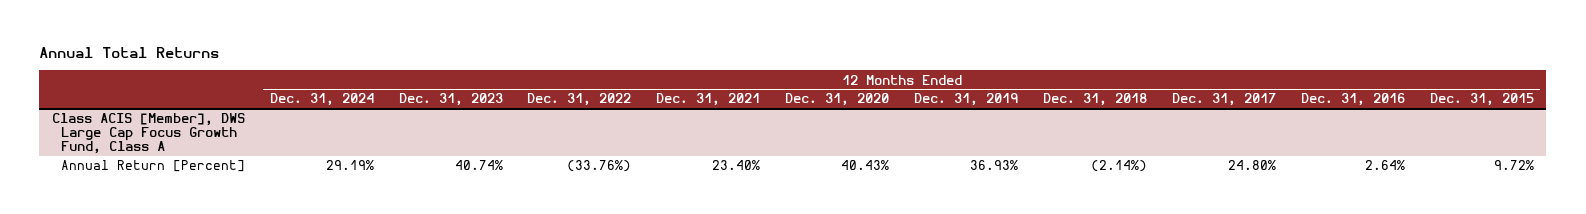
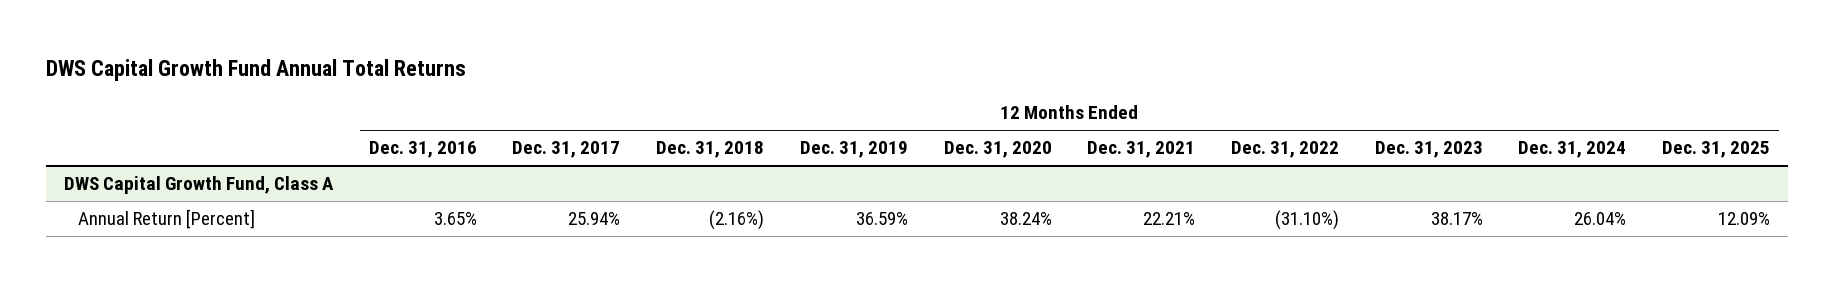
[39,47,220,59] Annual Total Returns -> [46,58,467,81] DWS Capital Growth Fund Annual Total Returns
[1429,93,1534,107] Dec. 31, 2015 -> none
none -> [1662,141,1771,159] Dec. 31, 2025
[51,113,245,155] Class ACIS [Member], DWS Large Cap Focus Growth Fund, Class A -> none
none -> [63,176,334,195] DWS Capital Growth Fund, Class A
[325,160,374,171] 29.19% -> [1574,212,1627,226] 26.04%
[454,160,503,171] 40.74% -> [1430,212,1483,226] 38.17%
[567,160,632,173] (33.76%) -> [1274,210,1339,231] (31.10%)
[712,160,761,171] 23.40% -> [1143,212,1196,226] 22.21%
[841,160,890,171] 40.43% -> [999,212,1052,226] 38.24%
[970,160,1019,171] 36.93% -> [855,212,908,226] 36.59%
[1091,160,1148,173] (2.14%) -> [709,210,765,231] (2.16%)
[1228,160,1277,171] 24.80% -> [568,212,621,226] 25.94%
[1365,160,1406,171] 2.64% -> [433,212,477,226] 3.65%

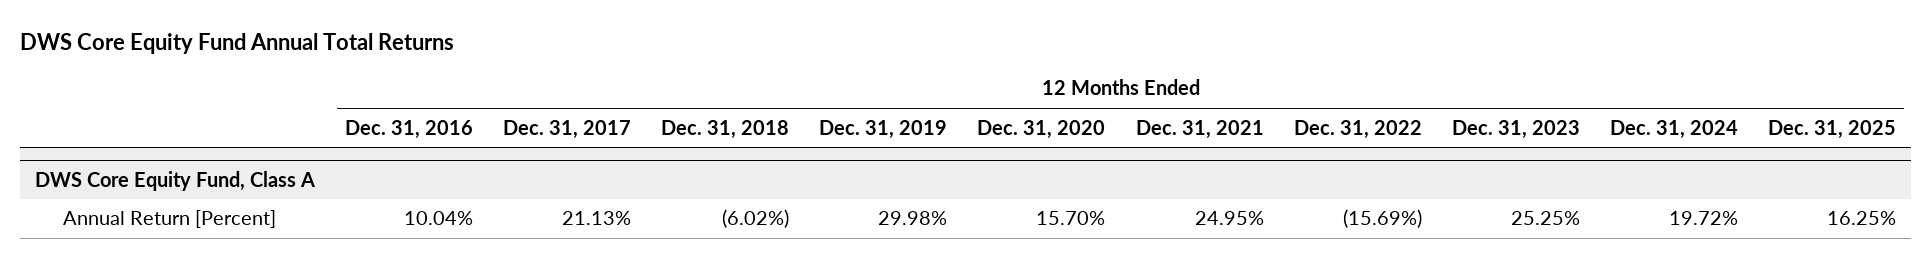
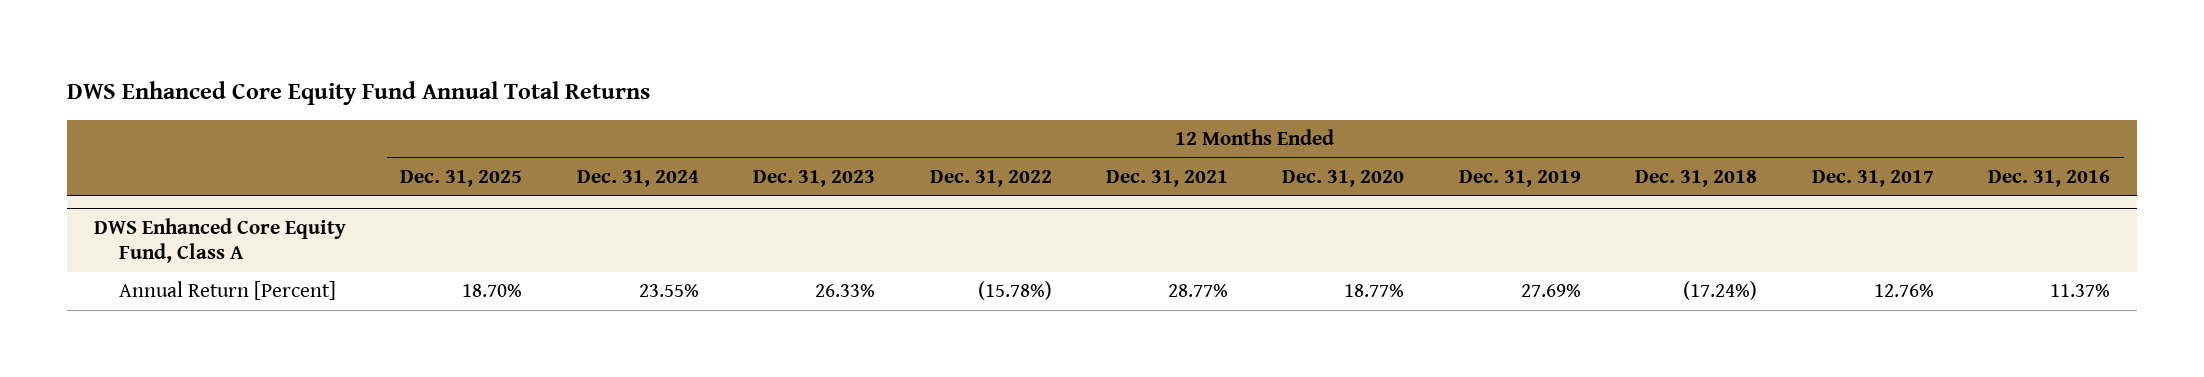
[19,32,454,54] DWS Core Equity Fund Annual Total Returns -> [66,80,650,105] DWS Enhanced Core Equity Fund Annual Total Returns
[34,170,315,191] DWS Core Equity Fund, Class A -> [94,217,347,263] DWS Enhanced Core Equity Fund, Class A
[404,211,474,226] 10.04% -> [2050,284,2111,298] 11.37%
[562,211,632,226] 21.13% -> [1873,284,1934,298] 12.76%
[722,209,790,229] (6.02%) -> [1683,281,1758,301] (17.24%)
[878,211,948,226] 29.98% -> [1520,284,1581,298] 27.69%
[1036,211,1106,226] 15.70% -> [1344,284,1405,298] 18.77%
[1194,211,1264,226] 24.95% -> [1168,284,1229,298] 28.77%
[1342,209,1422,229] (15.69%) -> [977,281,1052,301] (15.78%)
[1510,211,1580,226] 25.25% -> [815,284,876,298] 26.33%
[1668,211,1738,226] 19.72% -> [638,284,699,298] 23.55%
[1827,211,1897,226] 16.25% -> [462,284,523,298] 18.70%

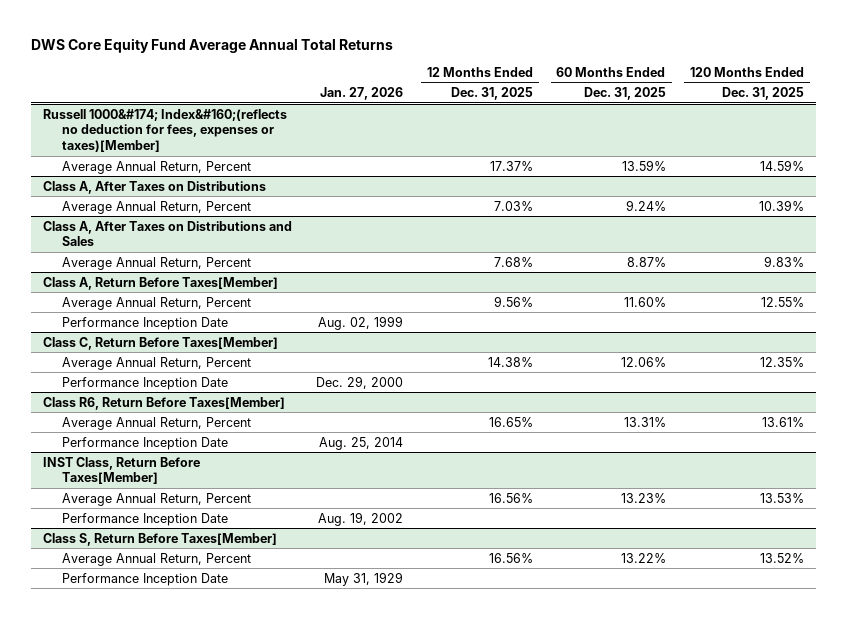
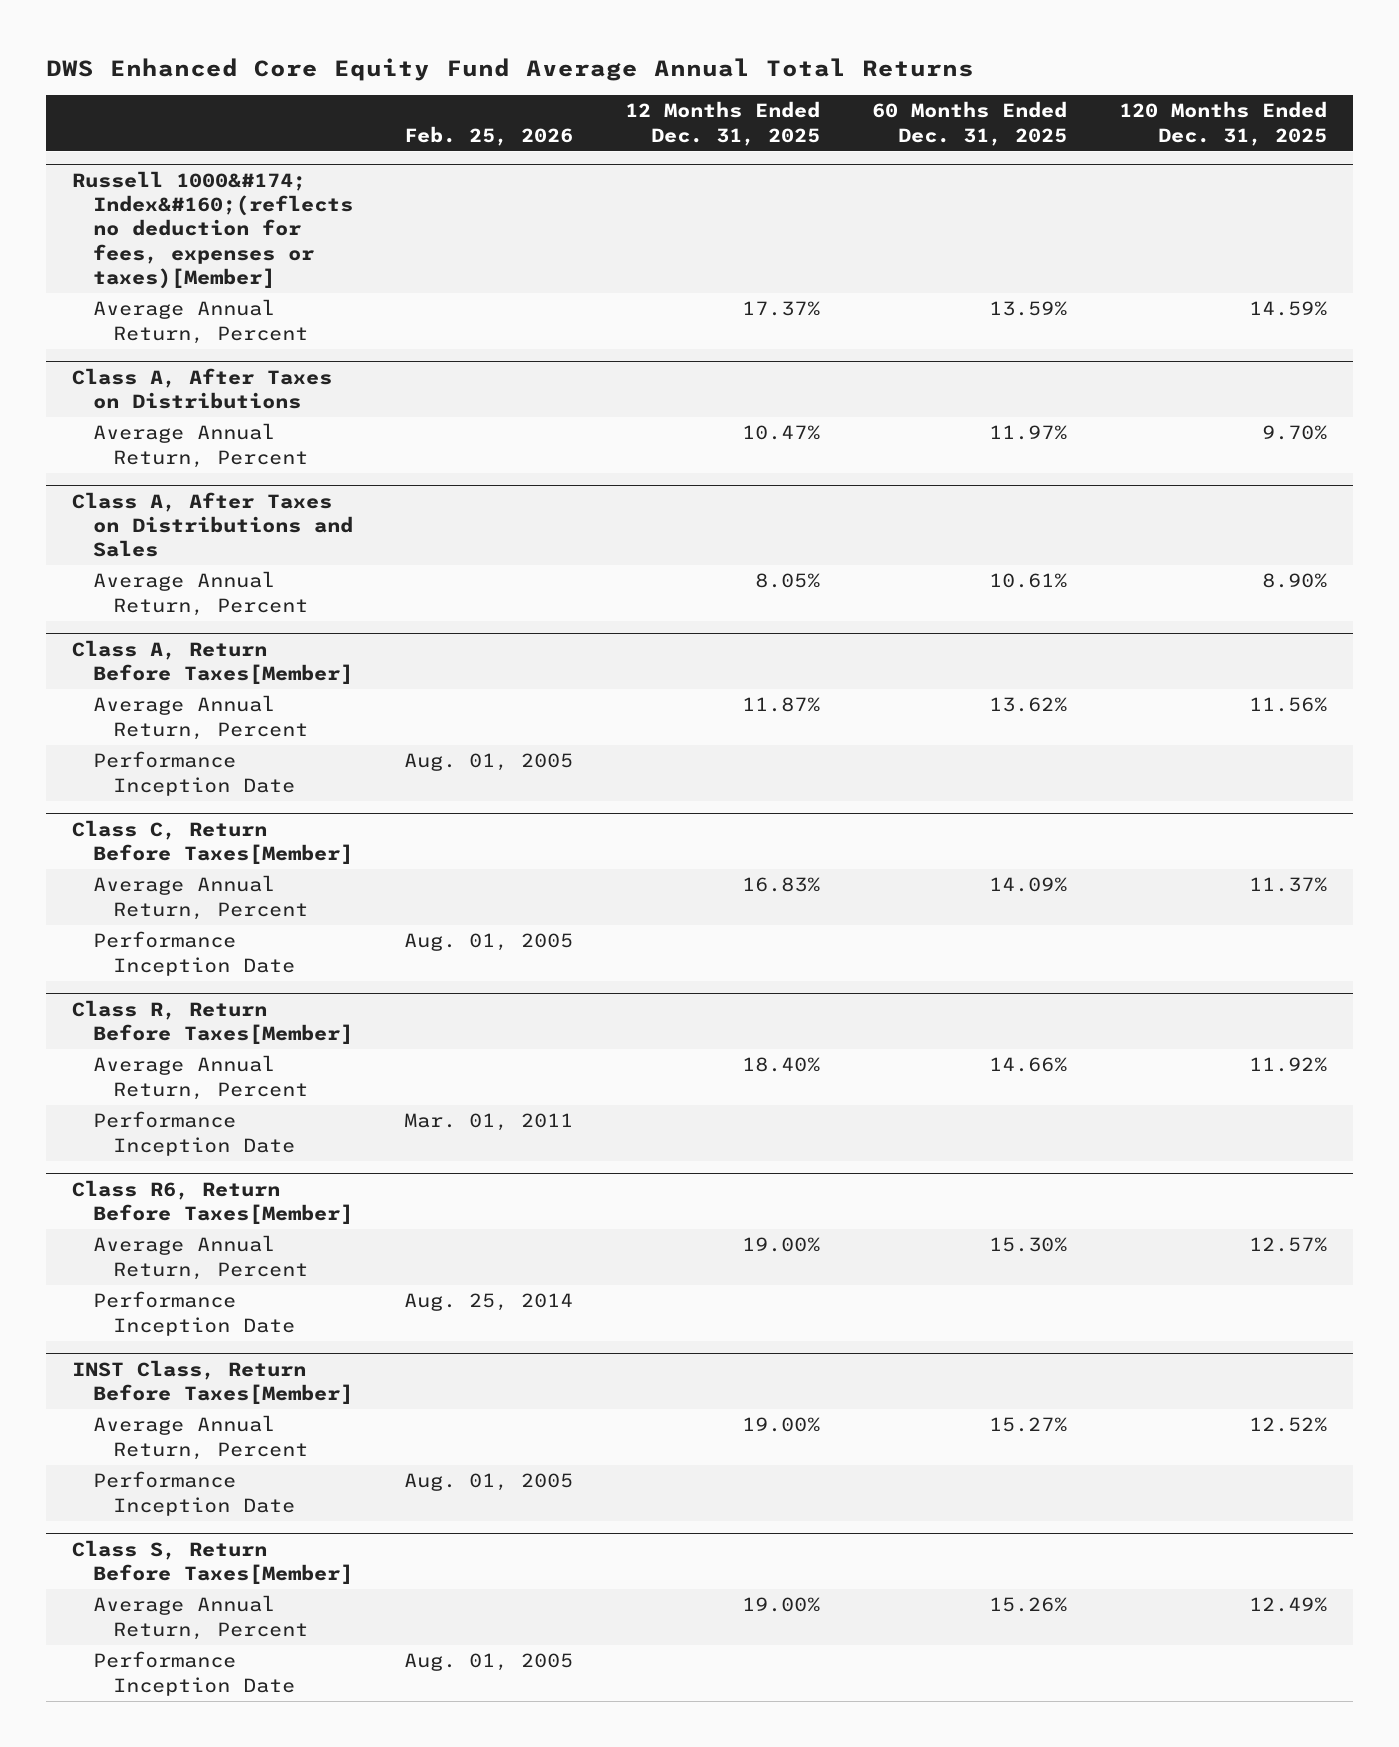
[30,37,393,53] DWS Core Equity Fund Average Annual Total Returns -> [46,57,975,81] DWS Enhanced Core Equity Fund Average Annual Total Returns
[319,86,403,100] Jan. 27, 2026 -> none
none -> [404,125,574,146] Feb. 25, 2026
[493,200,533,211] 7.03% -> [742,425,821,441] 10.47%
[625,199,666,211] 9.24% -> [988,425,1067,441] 11.97%
[758,199,804,211] 10.39% -> [1261,425,1327,441] 9.70%
[493,256,533,267] 7.68% -> [755,573,821,589] 8.05%
[626,256,666,267] 8.87% -> [988,573,1067,589] 10.61%
[763,255,804,267] 9.83% -> [1261,573,1327,589] 8.90%
[493,295,533,307] 9.56% -> [742,697,821,713] 11.87%
[623,296,666,307] 11.60% -> [988,697,1067,713] 13.62%
[760,296,804,307] 12.55% -> [1248,697,1327,713] 11.56%
[487,356,533,367] 14.38% -> [742,877,821,893] 16.83%
[620,356,666,367] 12.06% -> [988,877,1067,893] 14.09%
[759,356,804,367] 12.35% -> [1248,877,1327,893] 11.37%
none -> [72,999,353,1044] Class R, Return Before Taxes[Member]
none -> [92,1055,308,1100] Average Annual Return, Percent
none -> [92,1111,295,1156] Performance Inception Date
[488,416,533,427] 16.65% -> [742,1237,821,1253] 19.00%
[623,416,666,427] 13.31% -> [988,1237,1067,1253] 15.30%
[761,416,804,427] 13.61% -> [1248,1237,1327,1253] 12.57%
[488,492,533,503] 16.56% -> [742,1417,821,1433] 19.00%
[620,492,666,503] 13.23% -> [988,1417,1067,1433] 15.27%
[759,492,804,503] 13.53% -> [1248,1417,1327,1433] 12.52%
[488,552,533,563] 16.56% -> [742,1597,821,1613] 19.00%
[620,552,666,563] 13.22% -> [988,1597,1067,1613] 15.26%
[759,552,804,563] 13.52% -> [1248,1597,1327,1613] 12.49%

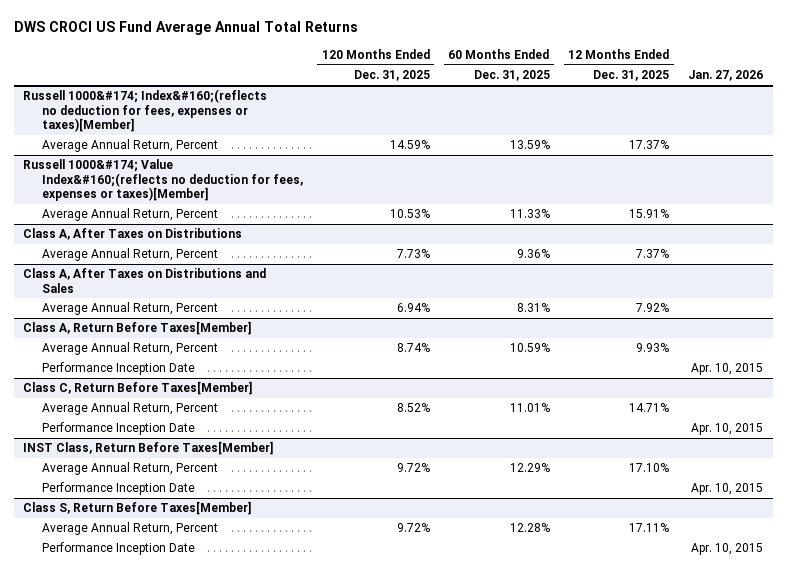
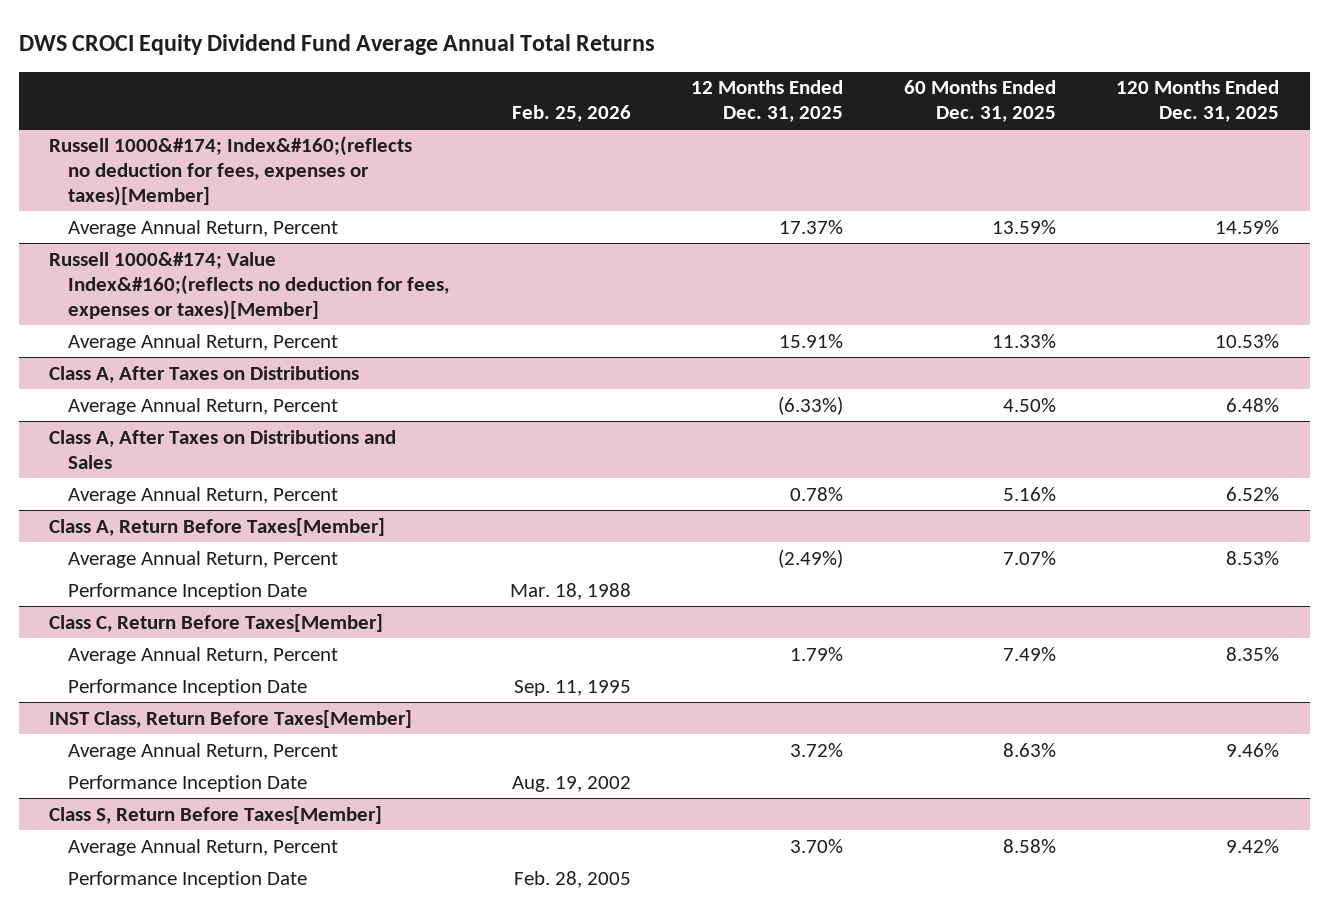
[13,21,358,36] DWS CROCI US Fund Average Annual Total Returns -> [19,33,656,55] DWS CROCI Equity Dividend Fund Average Annual Total Returns
[688,70,764,82] Jan. 27, 2026 -> none
none -> [511,105,631,123] Feb. 25, 2026
[396,249,430,259] 7.73% -> [1226,397,1280,412] 6.48%
[516,249,550,259] 9.36% -> [1002,397,1056,412] 4.50%
[636,249,670,259] 7.37% -> [778,395,844,415] (6.33%)
[396,303,430,313] 6.94% -> [1226,486,1280,501] 6.52%
[516,303,550,313] 8.31% -> [1002,486,1056,501] 5.16%
[636,303,670,313] 7.92% -> [790,486,844,501] 0.78%
[396,343,430,353] 8.74% -> [1226,550,1280,565] 8.53%
[509,343,550,353] 10.59% -> [1002,550,1056,565] 7.07%
[636,343,670,353] 9.93% -> [778,548,844,568] (2.49%)
[396,403,430,413] 8.52% -> [1226,646,1280,661] 8.35%
[509,403,550,413] 11.01% -> [1002,646,1056,661] 7.49%
[629,403,670,413] 14.71% -> [790,646,844,661] 1.79%
[396,463,430,473] 9.72% -> [1226,742,1280,757] 9.46%
[509,463,550,473] 12.29% -> [1002,742,1056,757] 8.63%
[629,463,670,473] 17.10% -> [790,742,844,757] 3.72%
[396,523,430,533] 9.72% -> [1226,838,1280,853] 9.42%
[509,523,550,533] 12.28% -> [1002,838,1056,853] 8.58%
[629,523,670,533] 17.11% -> [790,838,844,853] 3.70%

